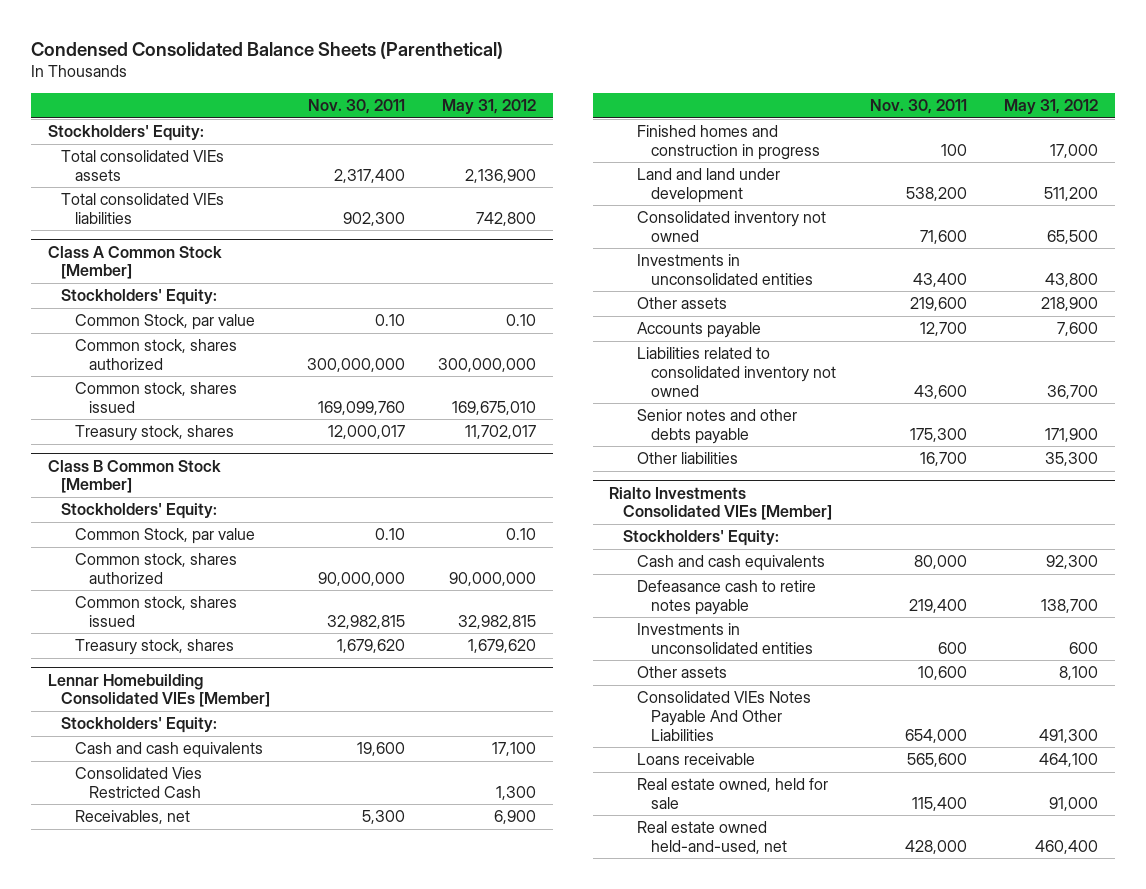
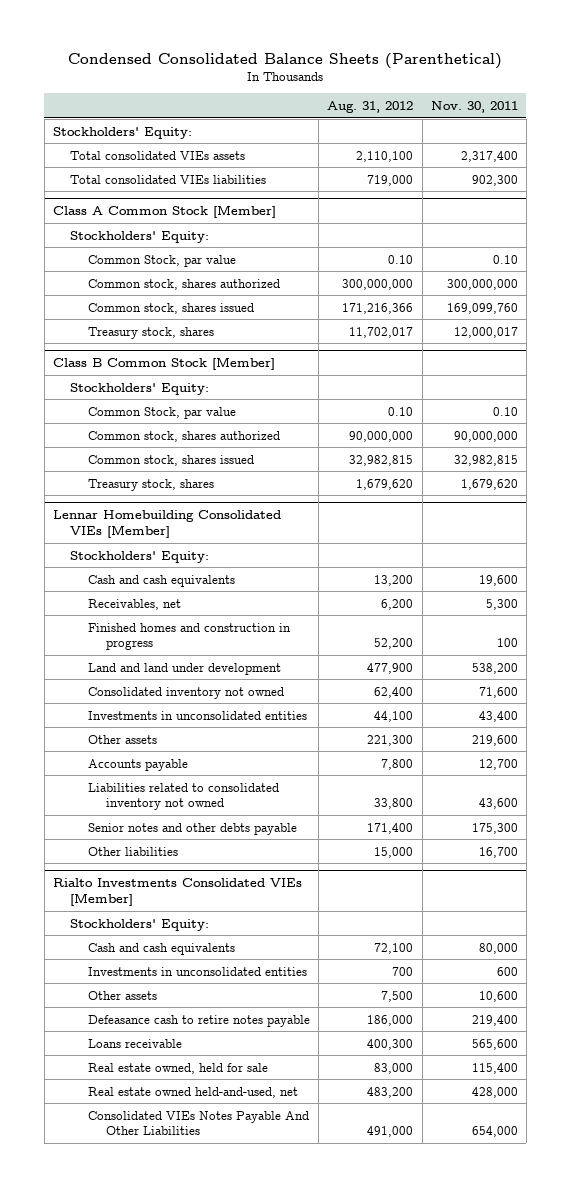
[442,99,537,115] May 31, 2012 -> none
none -> [327,100,414,113] Aug. 31, 2012
[75,767,203,798] Consolidated Vies Restricted Cash -> none
[636,580,816,615] Defeasance cash to retire notes payable -> [87,1014,310,1027] Defeasance cash to retire notes payable
[636,691,811,741] Consolidated VIEs Notes Payable And Other Liabilities -> [87,1110,309,1136] Consolidated VIEs Notes Payable And Other Liabilities

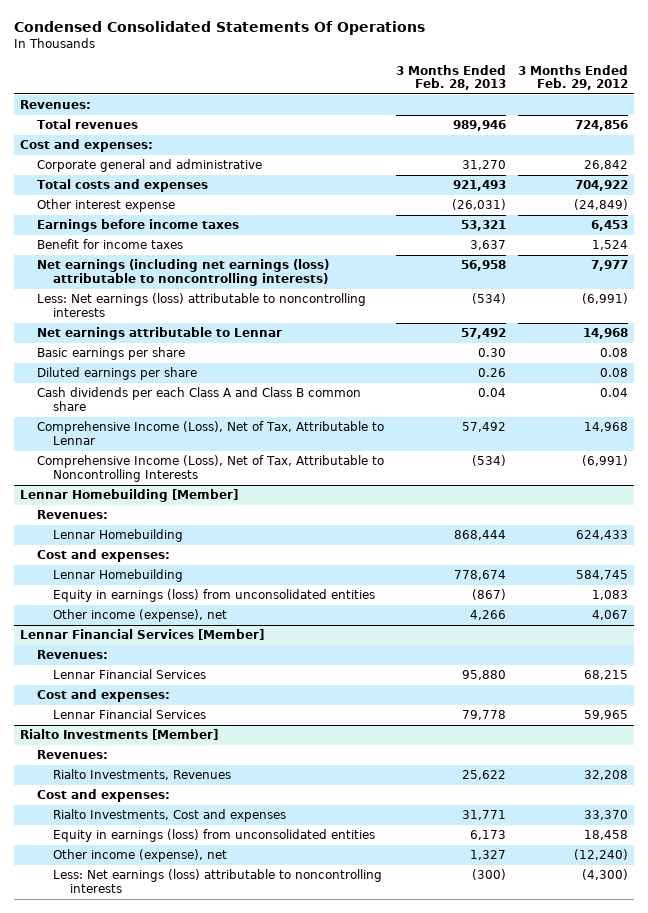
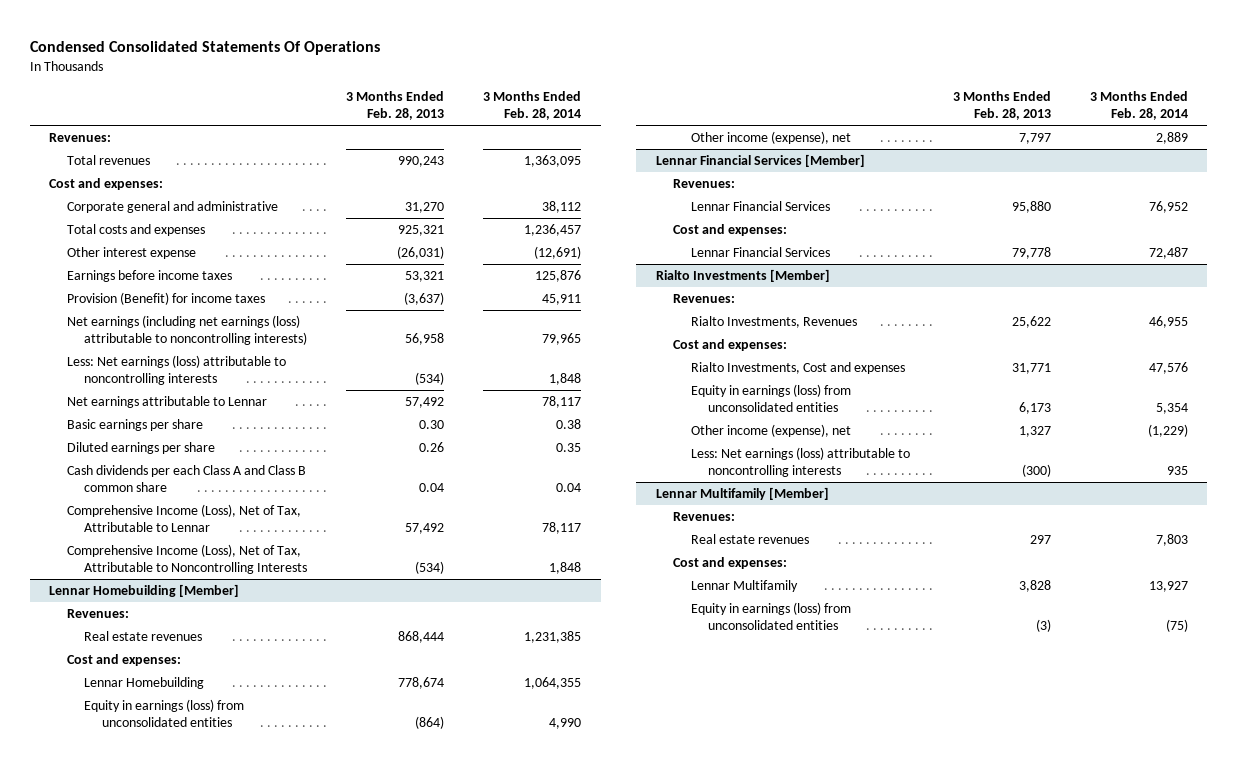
[517,64,628,91] 3 Months Ended Feb. 29, 2012 -> none
none -> [483,90,582,121] 3 Months Ended Feb. 28, 2014
[452,120,506,132] 989,946 -> [398,156,445,168] 990,243
[452,180,506,192] 921,493 -> [398,225,445,237] 925,321
[36,239,183,250] Benefit for income taxes -> [66,292,265,306] Provision (Benefit) for income taxes
[469,240,506,251] 3,637 -> [404,292,445,306] (3,637)
[53,529,184,543] Lennar Homebuilding -> [84,631,203,642] Real estate revenues
[471,589,506,601] (867) -> [415,716,445,730] (864)
[469,610,506,621] 4,266 -> [1018,133,1051,145] 7,797
none -> [655,487,829,501] Lennar Multifamily [Member]
none -> [673,512,736,522] Revenues:
none -> [690,534,809,545] Real estate revenues
none -> [673,557,788,570] Cost and expenses:
none -> [690,580,798,593] Lennar Multifamily
none -> [690,602,851,631] Equity in earnings (loss) from unconsolidated entities

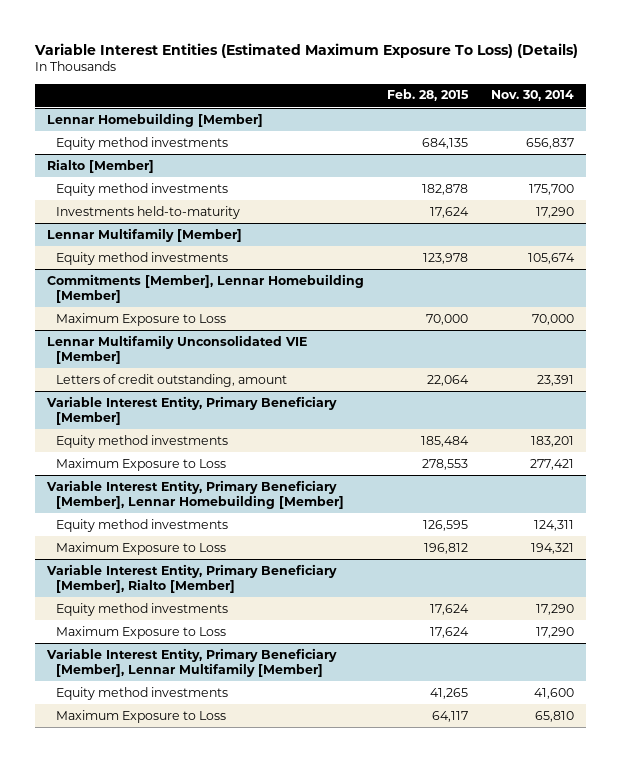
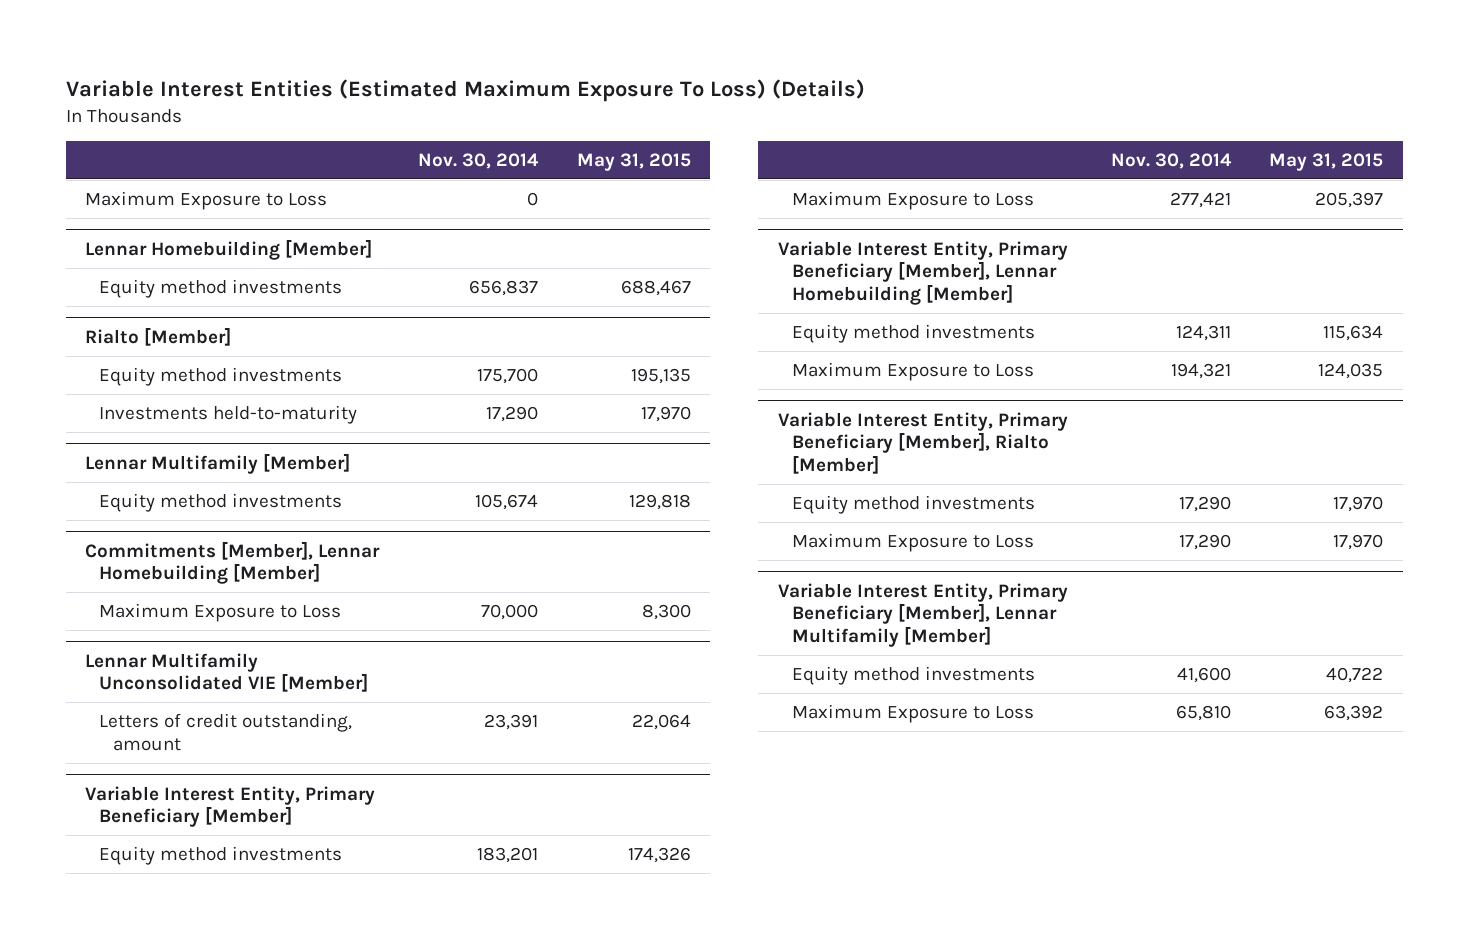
[387,89,470,102] Feb. 28, 2015 -> none
none -> [576,152,691,171] May 31, 2015
none -> [85,191,328,211] Maximum Exposure to Loss

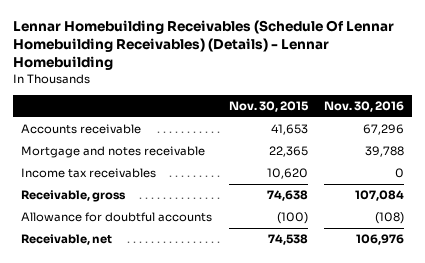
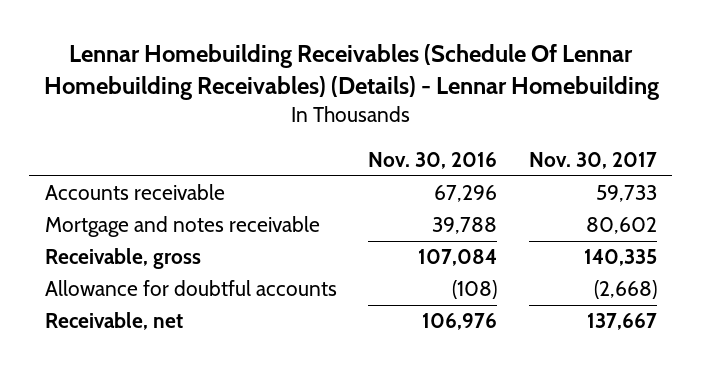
[228,101,309,113] Nov. 30, 2015 -> none
none -> [528,151,657,169] Nov. 30, 2017
[21,168,157,179] Income tax receivables -> none

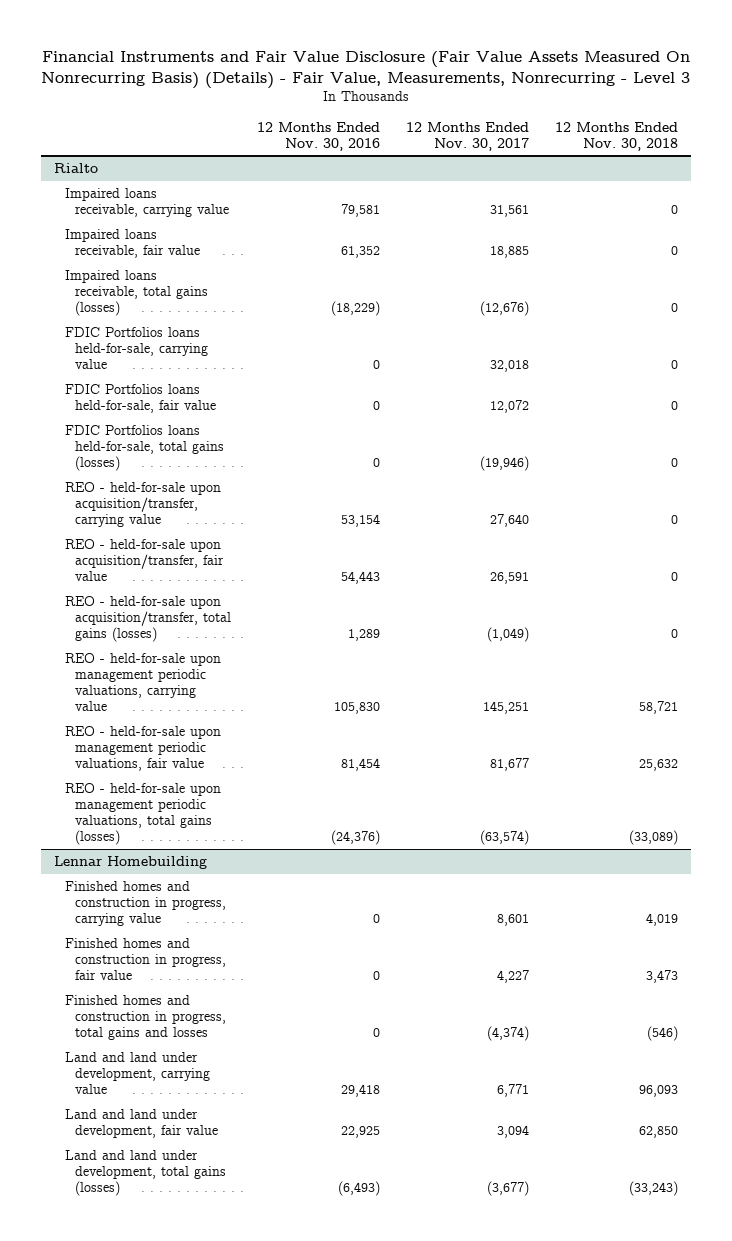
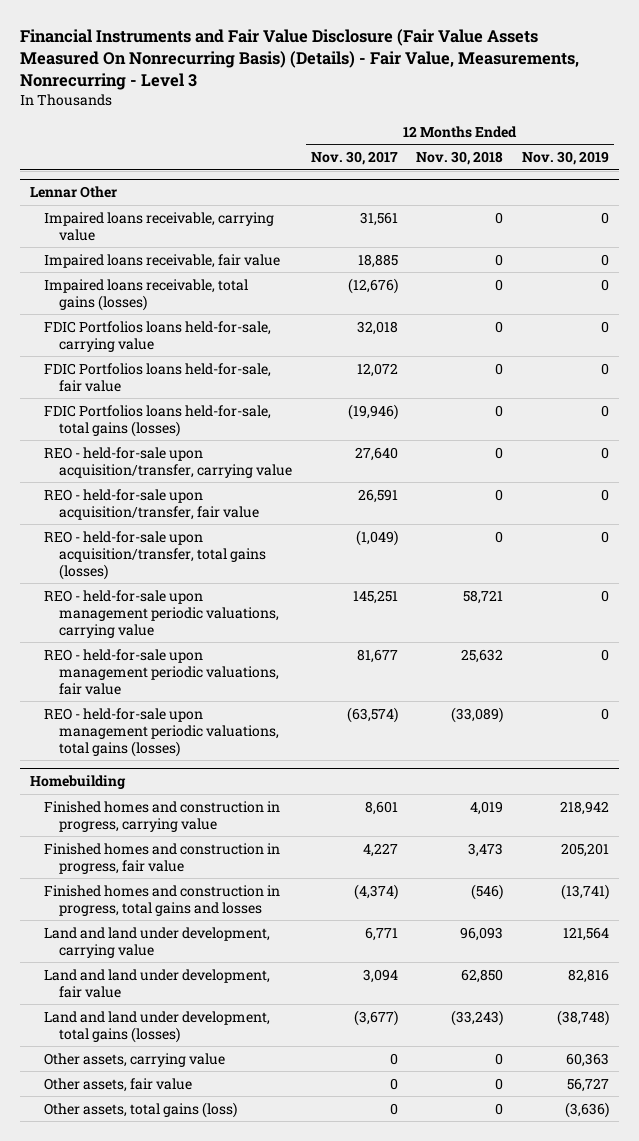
[257,121,381,151] 12 Months Ended Nov. 30, 2016 -> none
none -> [522,151,610,166] Nov. 30, 2019
[53,163,98,174] Rialto -> [29,186,117,199] Lennar Other
[53,856,207,870] Lennar Homebuilding -> [29,775,126,790] Homebuilding
none -> [44,1052,226,1067] Other assets, carrying value
none -> [44,1077,193,1092] Other assets, fair value
none -> [44,1101,238,1118] Other assets, total gains (loss)

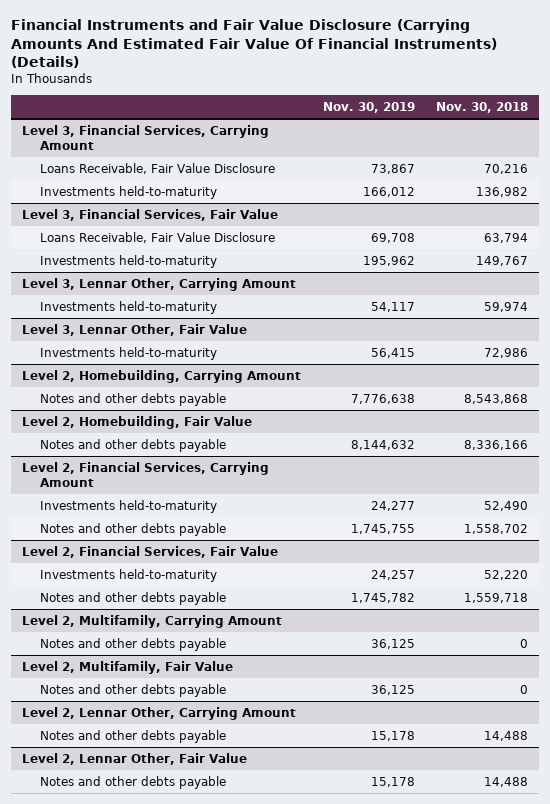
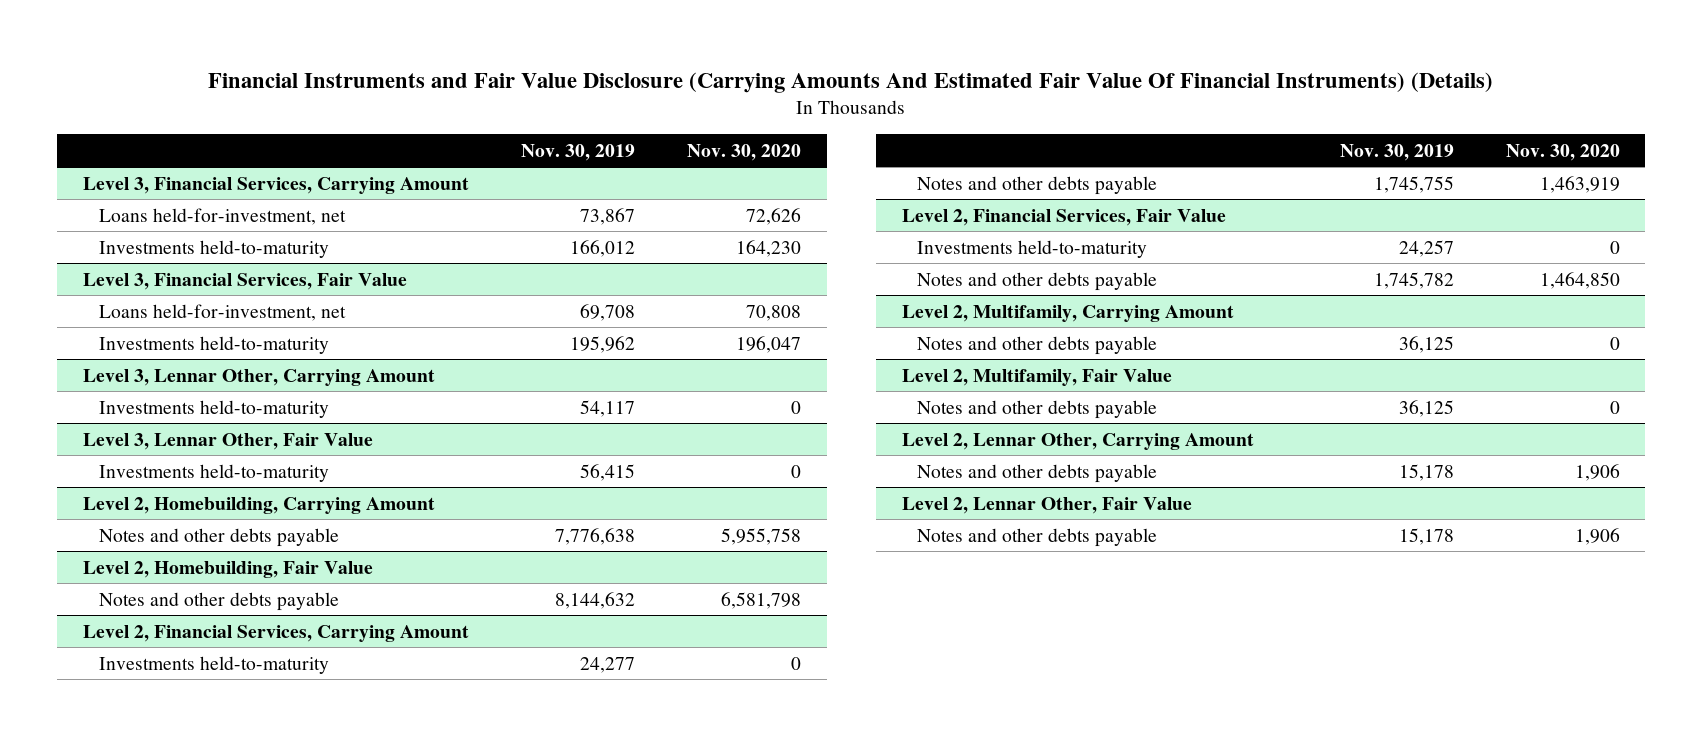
[436,102,529,114] Nov. 30, 2018 -> none
none -> [686,143,801,161] Nov. 30, 2020
[40,162,276,174] Loans Receivable, Fair Value Disclosure -> [98,207,346,225] Loans held-for-investment, net
[40,231,276,243] Loans Receivable, Fair Value Disclosure -> [98,303,346,321] Loans held-for-investment, net

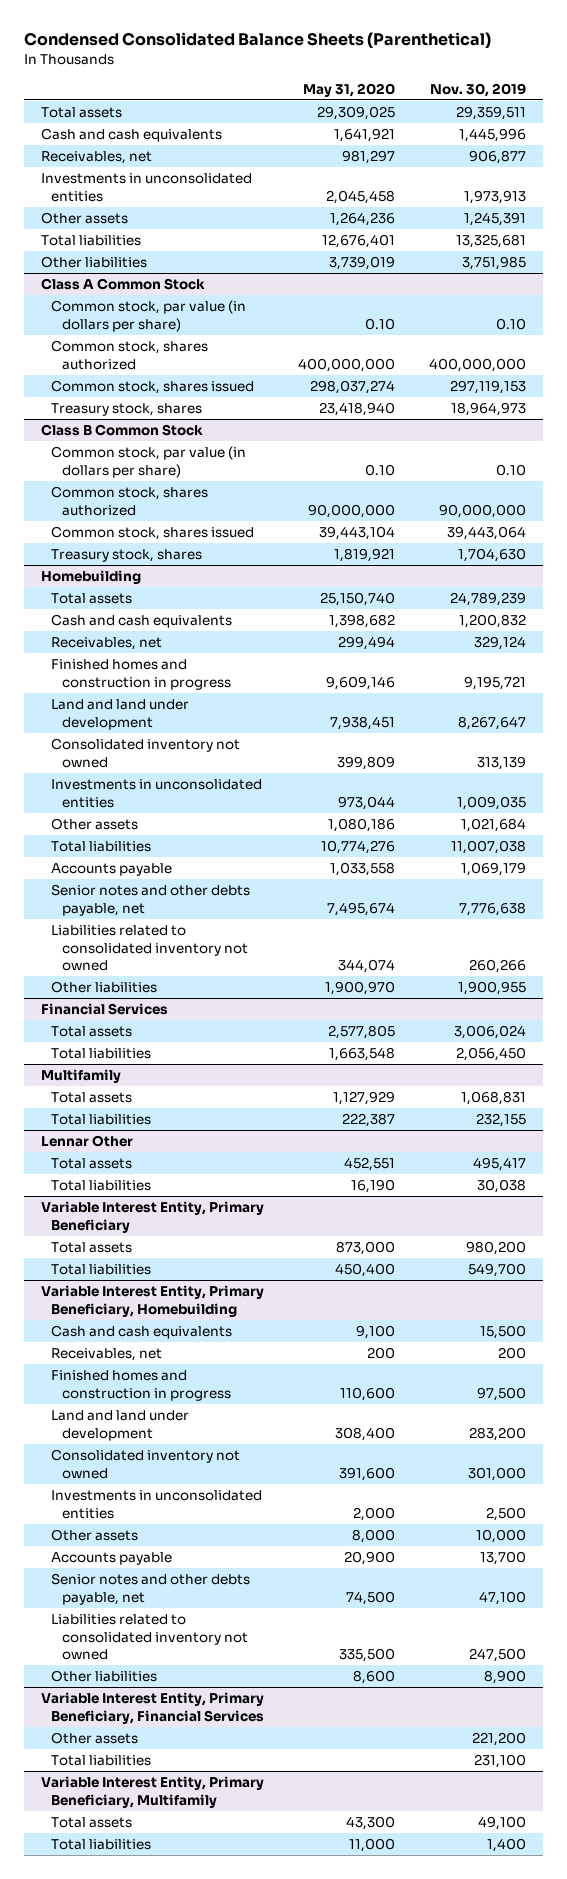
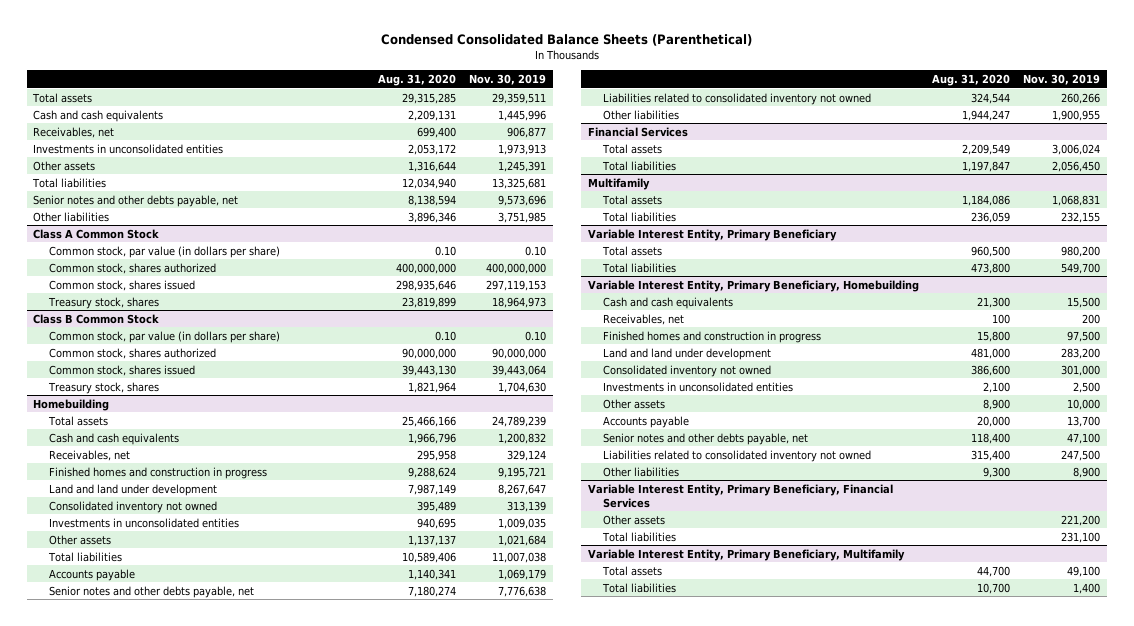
[303,82,396,97] May 31, 2020 -> none
none -> [377,74,456,87] Aug. 31, 2020
none -> [33,194,239,207] Senior notes and other debts payable, net
[41,1134,134,1147] Lennar Other -> none
[51,1157,133,1169] Total assets -> none
[51,1179,152,1191] Total liabilities -> none

